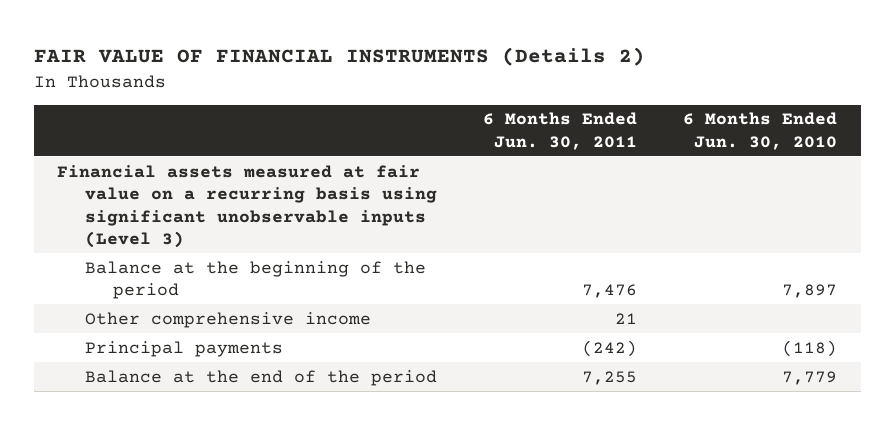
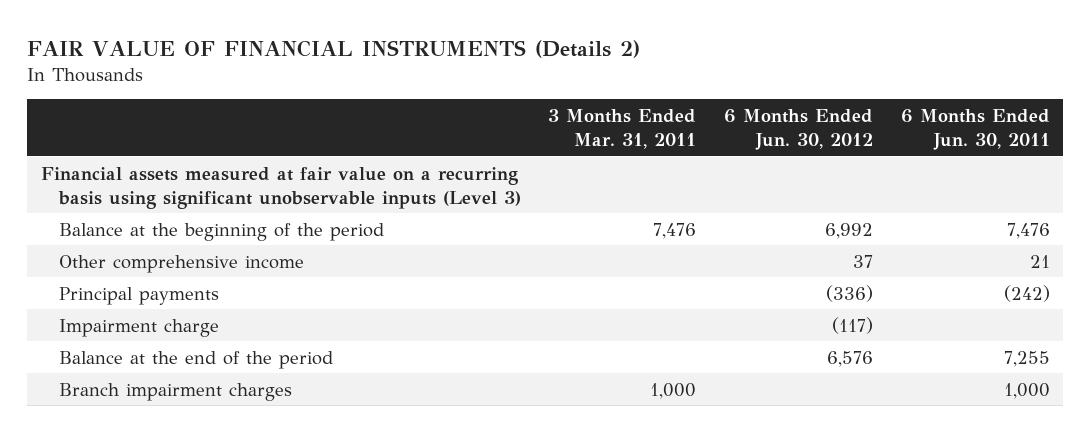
[683,112,838,150] 6 Months Ended Jun. 30, 2010 -> none
none -> [548,109,697,149] 3 Months Ended Mar. 31, 2011
none -> [723,109,873,150] 6 Months Ended Jun. 30, 2012
none -> [58,318,219,337] Impairment charge
none -> [58,382,292,401] Branch impairment charges

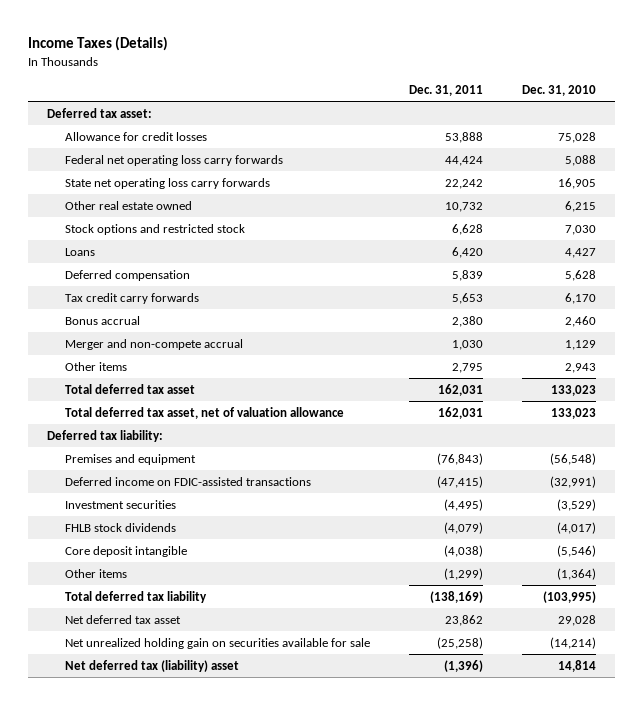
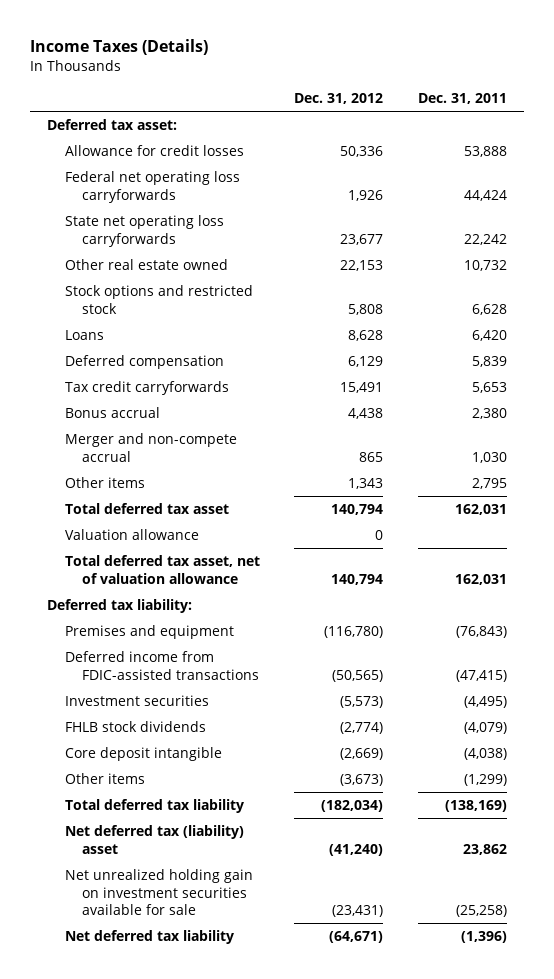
[521,85,596,97] Dec. 31, 2010 -> none
none -> [294,92,384,104] Dec. 31, 2012
[64,154,283,166] Federal net operating loss carry forwards -> [64,171,240,203] Federal net operating loss carryforwards
[64,177,270,189] State net operating loss carry forwards -> [64,215,224,247] State net operating loss carryforwards
[64,292,199,304] Tax credit carry forwards -> [64,381,229,396] Tax credit carryforwards
none -> [64,529,199,541] Valuation allowance
[64,476,311,486] Deferred income on FDIC-assisted transactions -> [64,651,260,680] Deferred income from FDIC-assisted transactions
[64,614,181,624] Net deferred tax asset -> [64,825,244,854] Net deferred tax (liability) asset
[64,637,370,649] Net unrealized holding gain on securities available for sale -> [64,869,253,916] Net unrealized holding gain on investment securities available for sale
[64,659,239,672] Net deferred tax (liability) asset -> [64,930,234,945] Net deferred tax liability

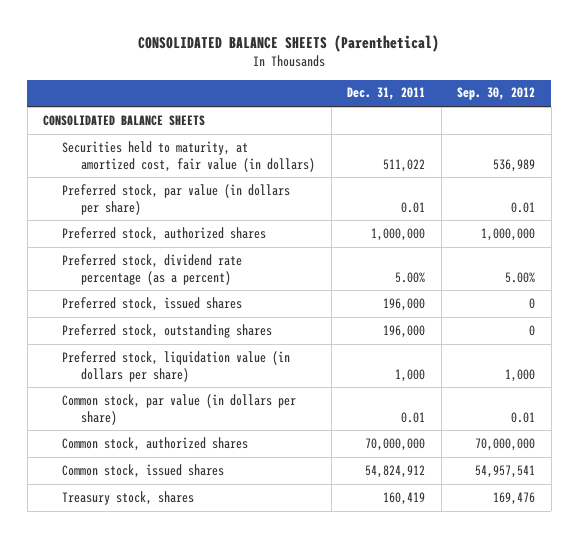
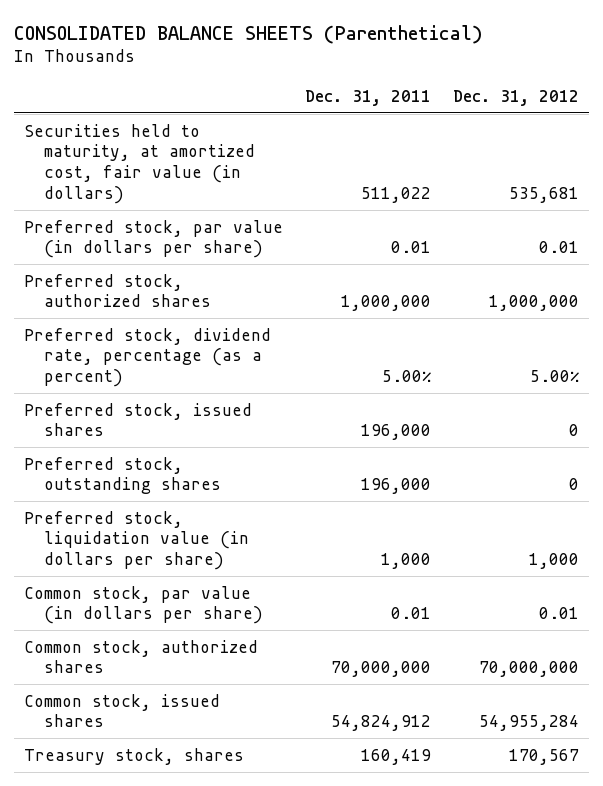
[457,87,536,101] Sep. 30, 2012 -> none
none -> [452,89,579,106] Dec. 31, 2012
[43,114,206,126] CONSOLIDATED BALANCE SHEETS -> none
[62,253,243,285] Preferred stock, dividend rate percentage (as a percent) -> [24,327,272,388] Preferred stock, dividend rate, percentage (as a percent)

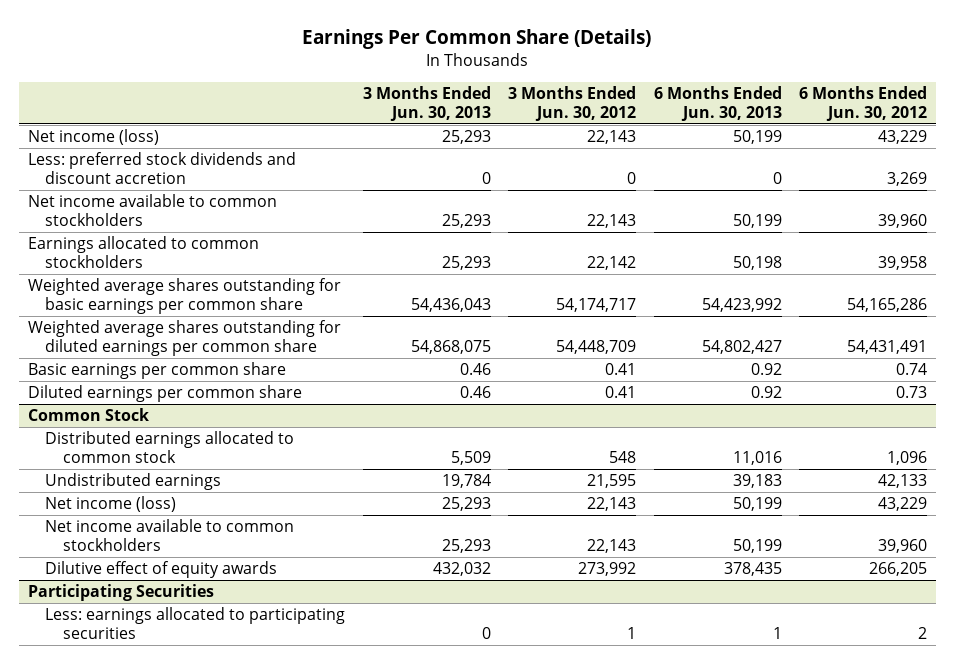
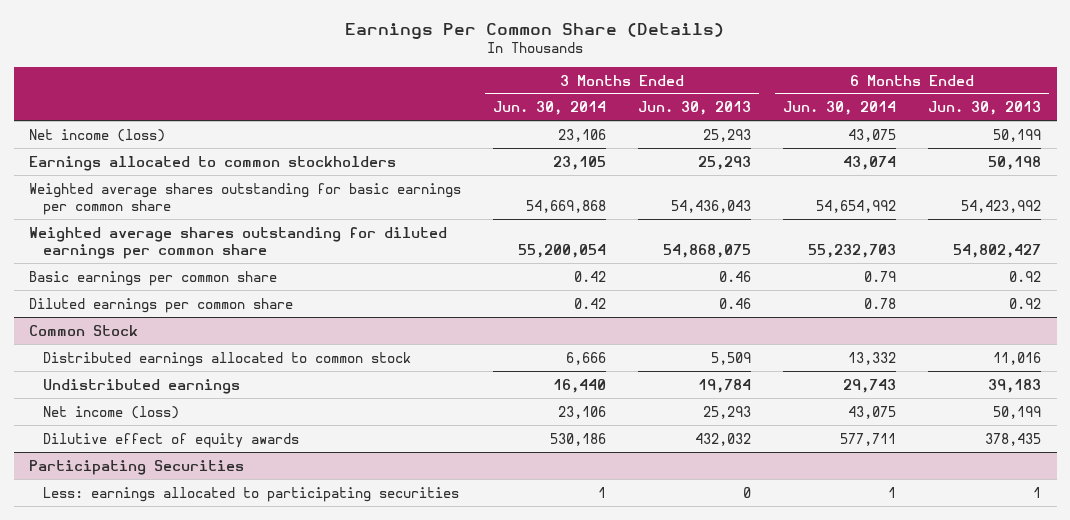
[508,86,637,121] 3 Months Ended Jun. 30, 2012 -> none
[798,86,927,121] 6 Months Ended Jun. 30, 2012 -> none
none -> [493,101,607,116] Jun. 30, 2014
none -> [782,101,896,116] Jun. 30, 2014
[27,152,296,185] Less: preferred stock dividends and discount accretion -> none
[27,194,277,227] Net income available to common stockholders -> none
[45,519,295,552] Net income available to common stockholders -> none

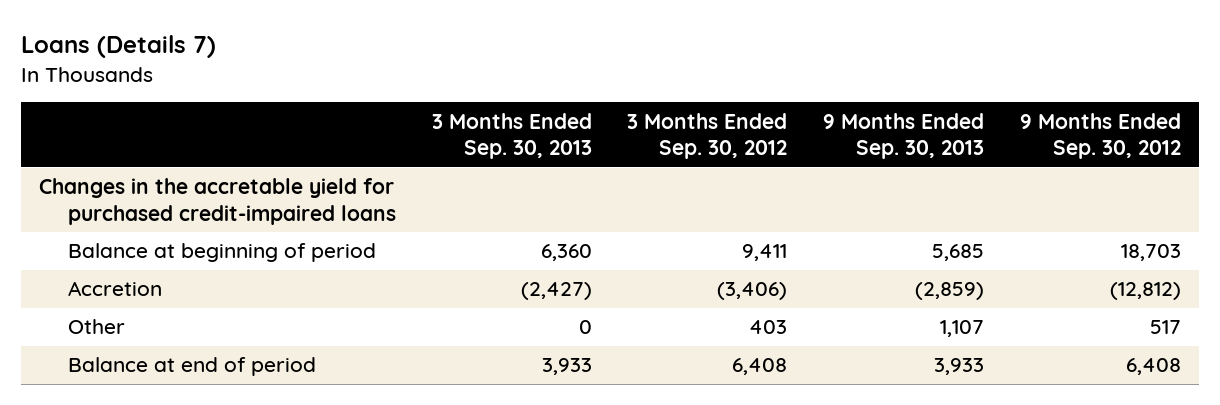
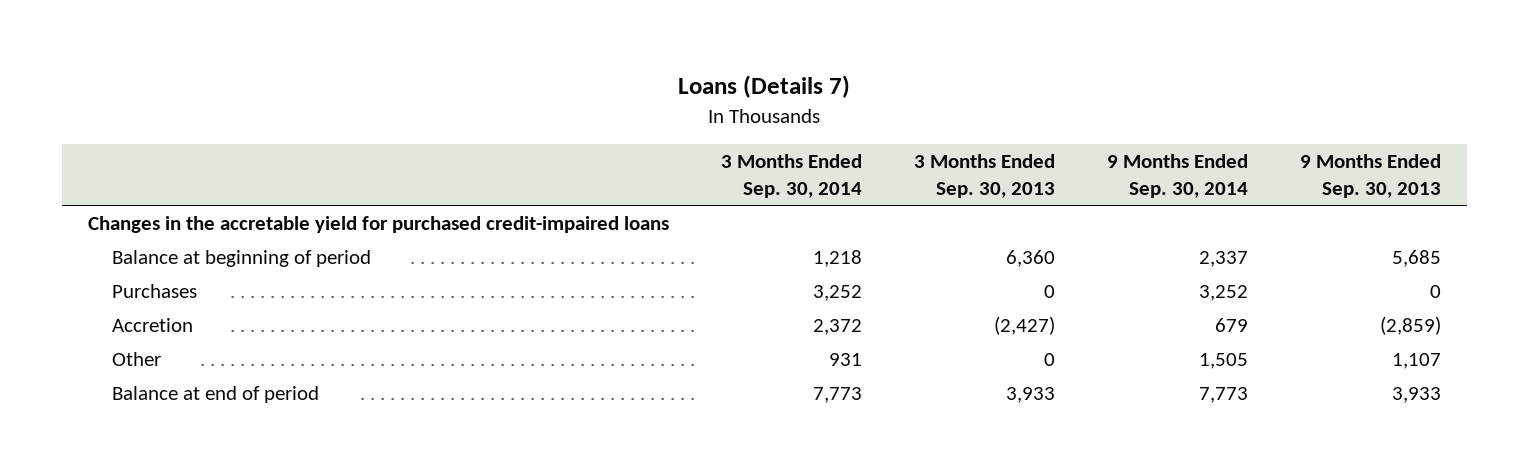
[627,112,788,160] 3 Months Ended Sep. 30, 2012 -> none
[1019,112,1181,160] 9 Months Ended Sep. 30, 2012 -> none
none -> [720,154,862,198] 3 Months Ended Sep. 30, 2014
none -> [1106,154,1248,198] 9 Months Ended Sep. 30, 2014
none -> [112,284,198,299] Purchases

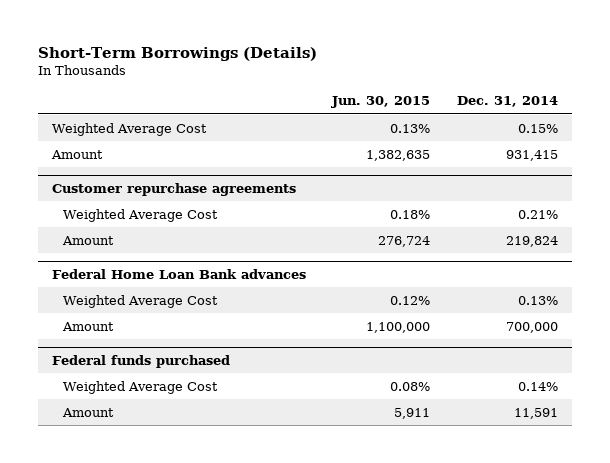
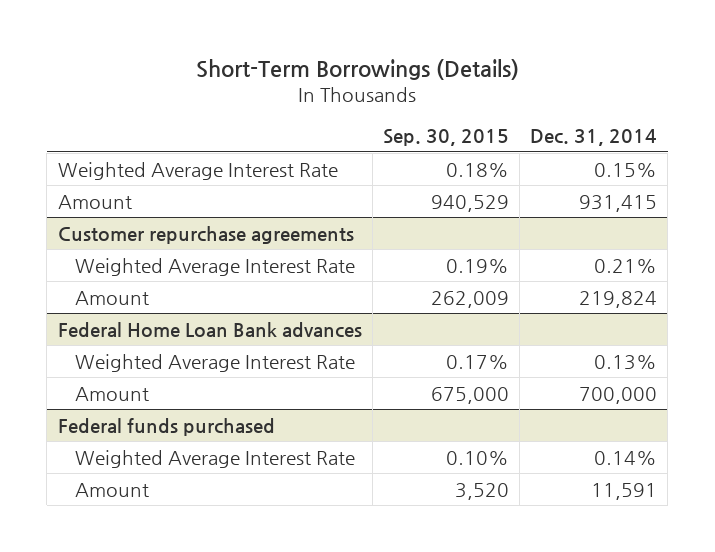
[331,96,431,109] Jun. 30, 2015 -> none
none -> [382,129,509,147] Sep. 30, 2015
[51,122,207,136] Weighted Average Cost -> [57,161,338,180] Weighted Average Interest Rate
[62,208,218,222] Weighted Average Cost -> [74,257,355,276] Weighted Average Interest Rate
[62,294,218,308] Weighted Average Cost -> [74,353,355,372] Weighted Average Interest Rate
[62,380,218,394] Weighted Average Cost -> [74,449,355,468] Weighted Average Interest Rate

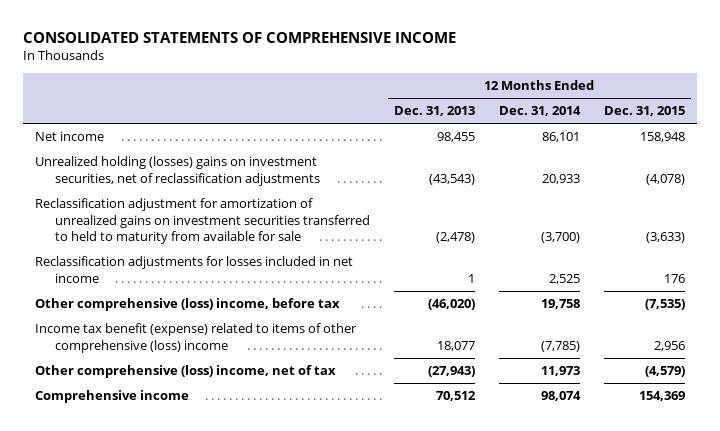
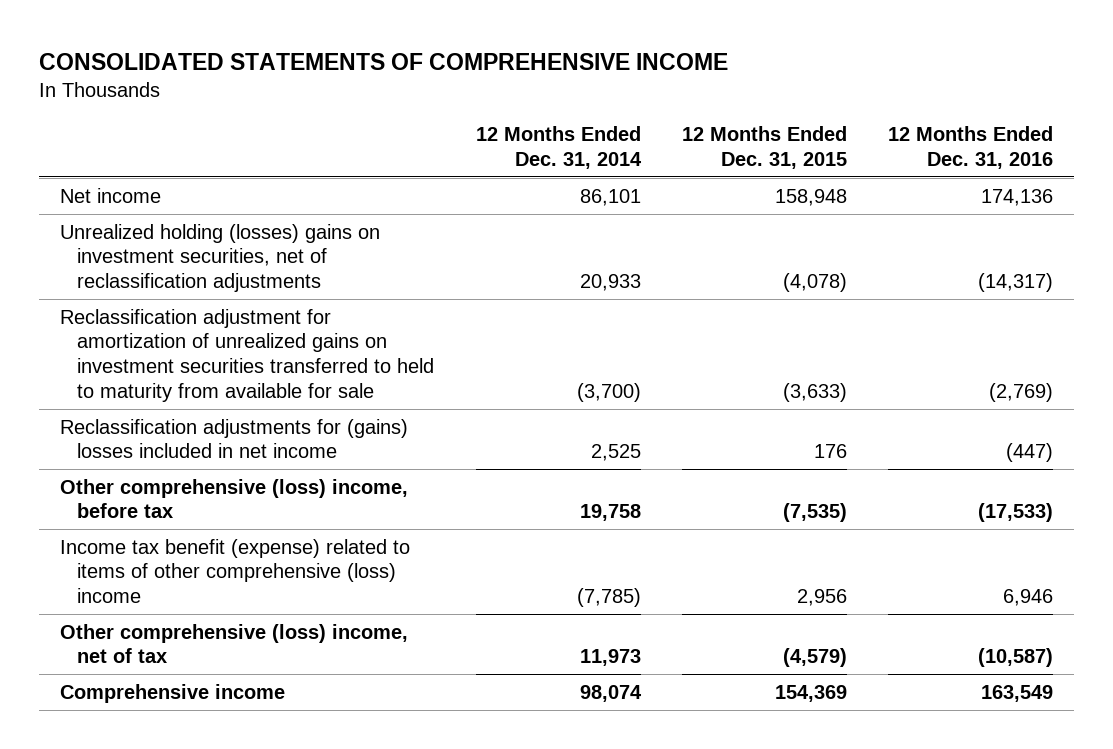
[393,106,475,117] Dec. 31, 2013 -> none
none -> [888,126,1054,169] 12 Months Ended Dec. 31, 2016
[34,256,353,283] Reclassification adjustments for losses included in net income -> [59,418,408,459] Reclassification adjustments for (gains) losses included in net income

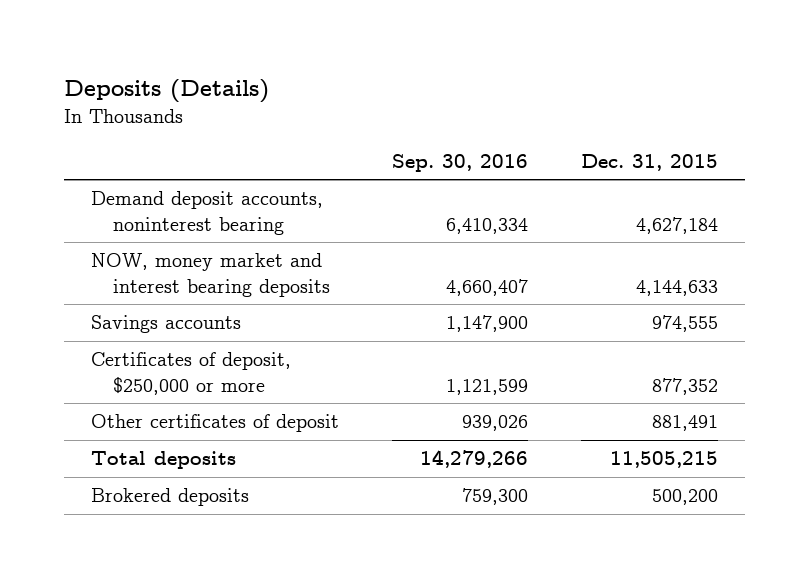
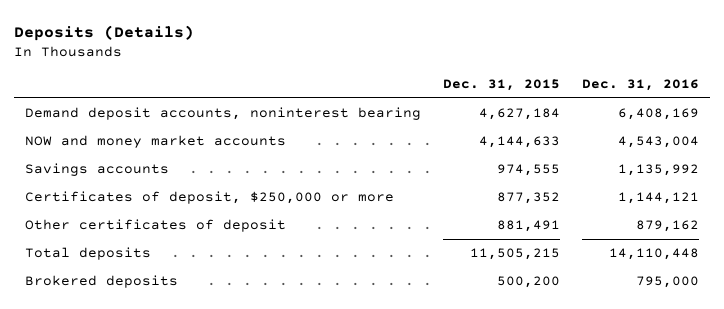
[392,153,529,172] Sep. 30, 2016 -> none
none -> [581,79,699,92] Dec. 31, 2016
[90,253,330,297] NOW, money market and interest bearing deposits -> [25,135,287,149] NOW and money market accounts

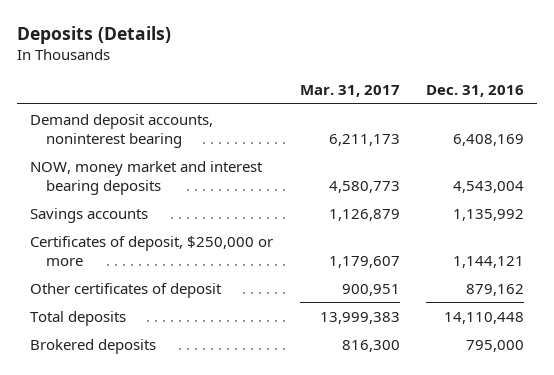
[443,79,561,92] Dec. 31, 2015 -> none
none -> [299,84,400,97] Mar. 31, 2017
[25,135,287,149] NOW and money market accounts -> [30,160,264,195] NOW, money market and interest bearing deposits

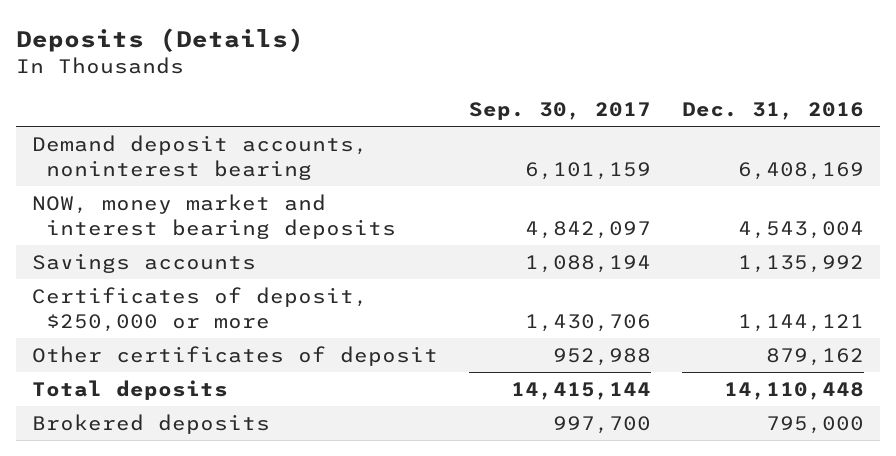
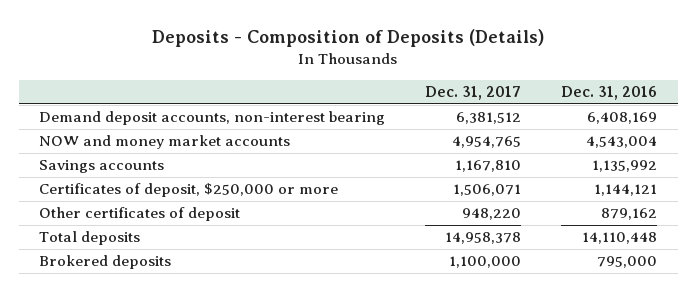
[16,27,305,52] Deposits (Details) -> [152,29,545,48] Deposits - Composition of Deposits (Details)
[468,102,651,121] Sep. 30, 2017 -> none
none -> [425,86,522,101] Dec. 31, 2017
[31,134,368,181] Demand deposit accounts, noninterest bearing -> [39,111,386,126] Demand deposit accounts, non-interest bearing
[31,193,397,240] NOW, money market and interest bearing deposits -> [39,135,291,150] NOW and money market accounts

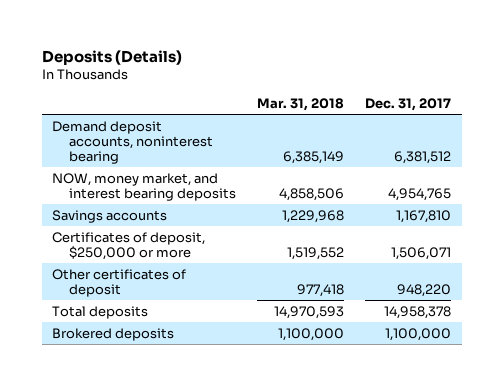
[152,29,545,48] Deposits - Composition of Deposits (Details) -> [41,49,182,65] Deposits (Details)
[561,86,658,101] Dec. 31, 2016 -> none
none -> [256,98,344,112] Mar. 31, 2018
[39,111,386,126] Demand deposit accounts, non-interest bearing -> [52,120,213,164] Demand deposit accounts, noninterest bearing
[39,135,291,150] NOW and money market accounts -> [52,172,236,201] NOW, money market, and interest bearing deposits

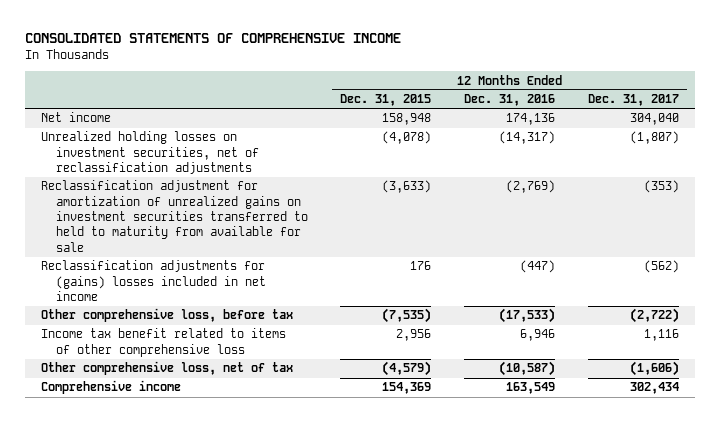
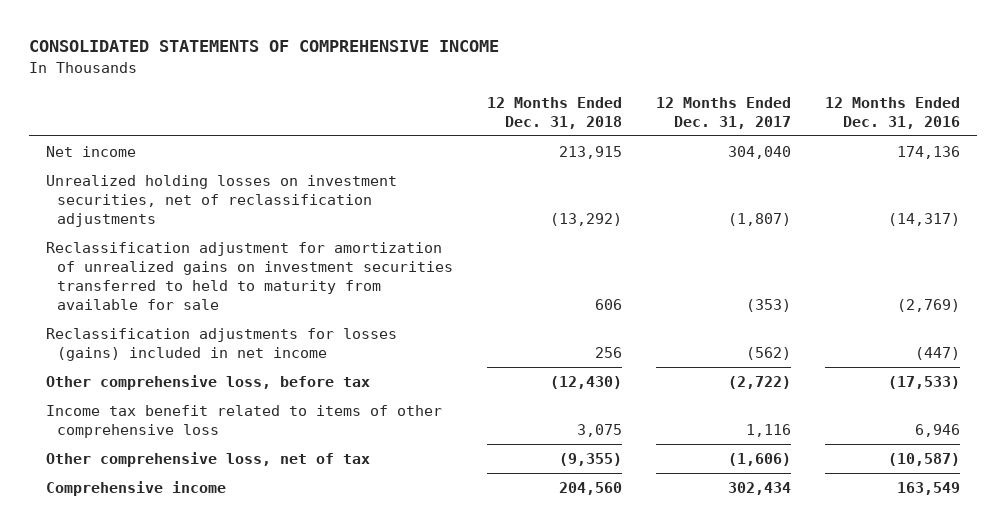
[340,94,432,107] Dec. 31, 2015 -> none
none -> [486,96,622,129] 12 Months Ended Dec. 31, 2018
[41,260,266,302] Reclassification adjustments for (gains) losses included in net income -> [46,328,398,362] Reclassification adjustments for losses (gains) included in net income

